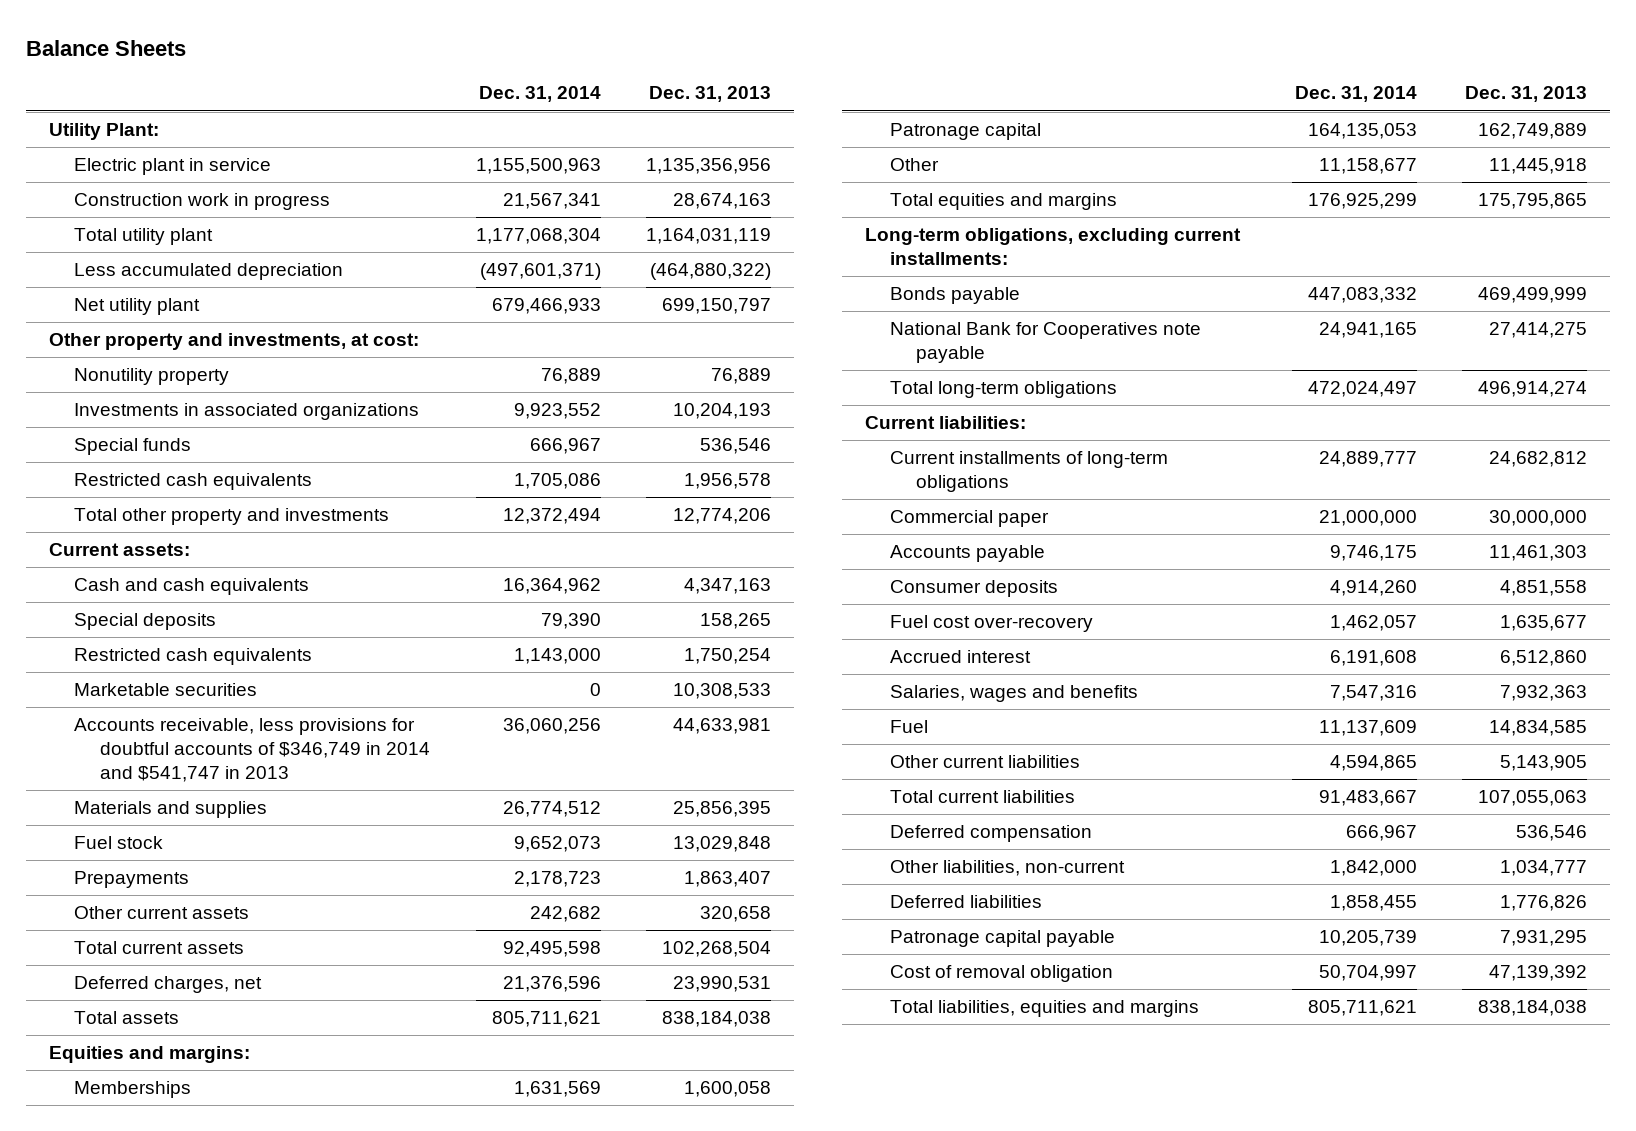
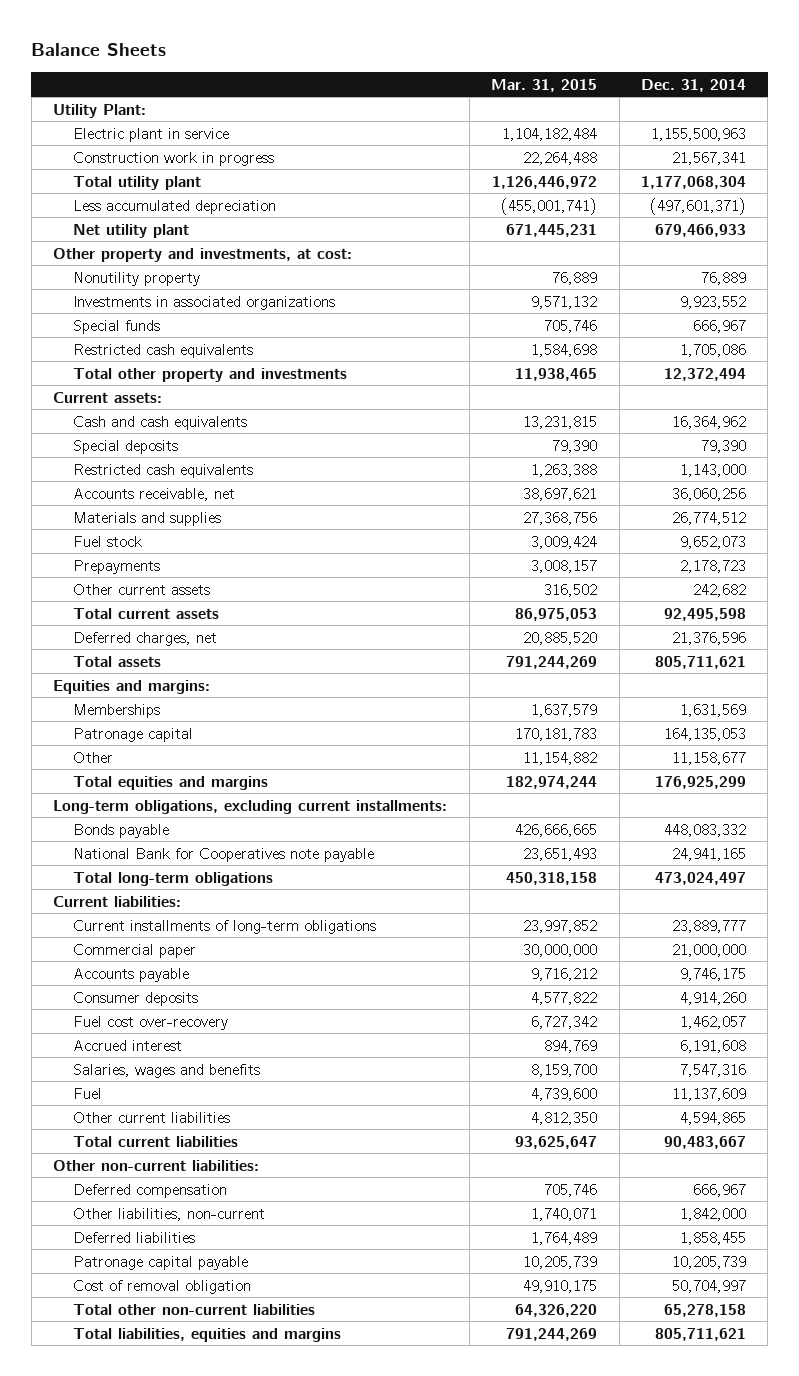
[649,86,772,103] Dec. 31, 2013 -> none
none -> [491,78,598,92] Mar. 31, 2015
[74,683,258,697] Marketable securities -> none
[74,718,431,783] Accounts receivable, less provisions for doubtful accounts of $346,749 in 2014 and $541,747 in 2013 -> [72,487,235,501] Accounts receivable, net
[1307,287,1417,304] 447,083,332 -> [663,823,746,837] 448,083,332
[1307,381,1417,398] 472,024,497 -> [654,871,746,885] 473,024,497
[1318,451,1417,468] 24,889,777 -> [671,919,746,933] 23,889,777
[1318,790,1417,807] 91,483,667 -> [663,1135,746,1149] 90,483,667
none -> [53,1159,260,1171] Other non-current liabilities:
none -> [72,1303,315,1315] Total other non-current liabilities

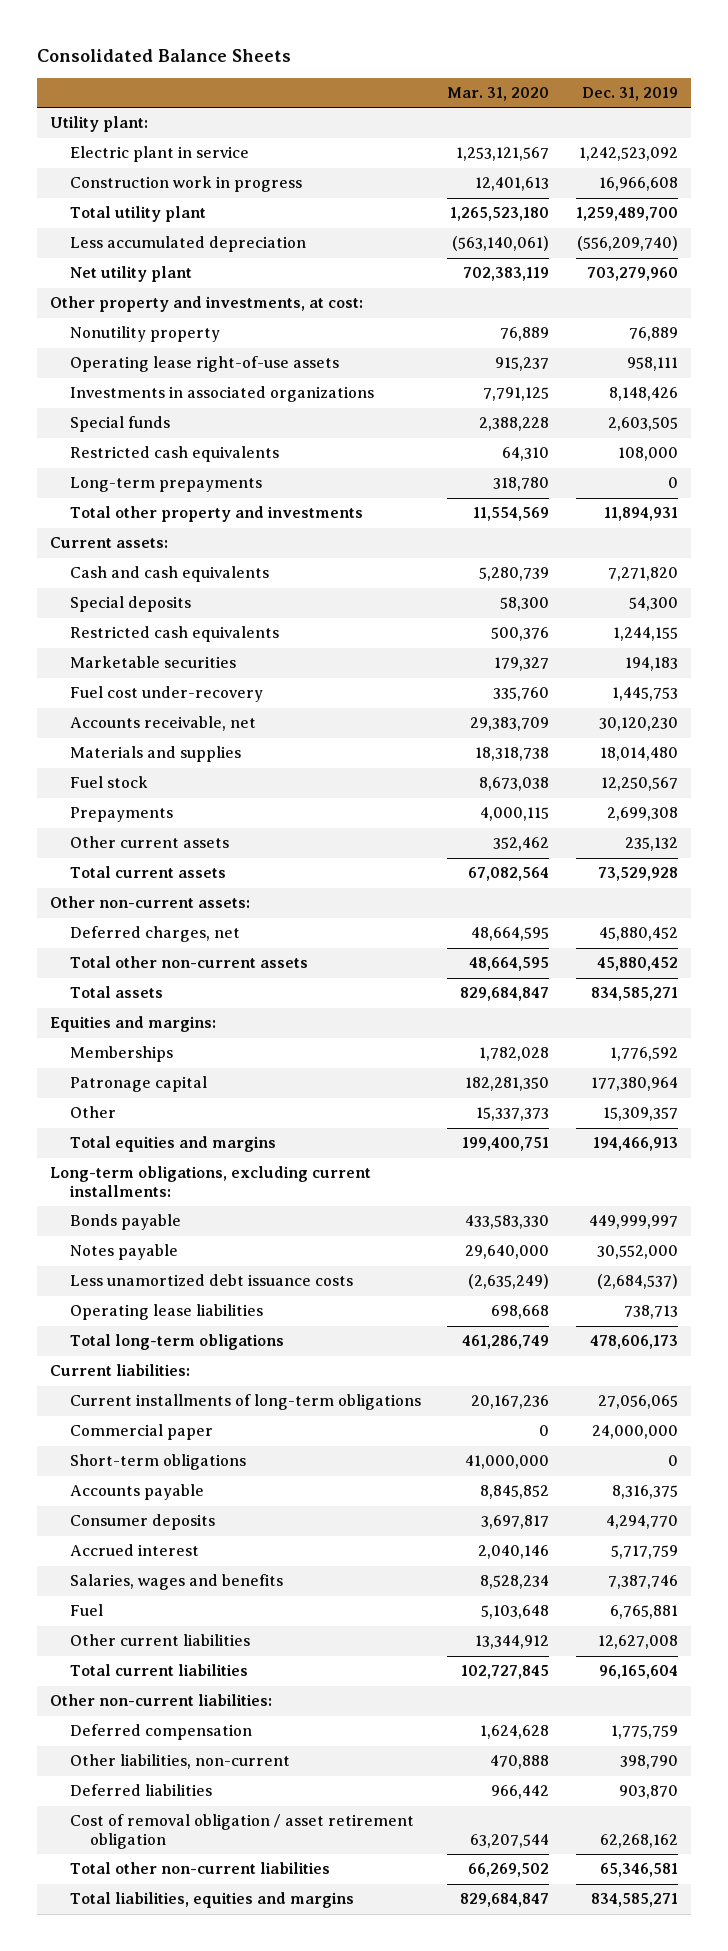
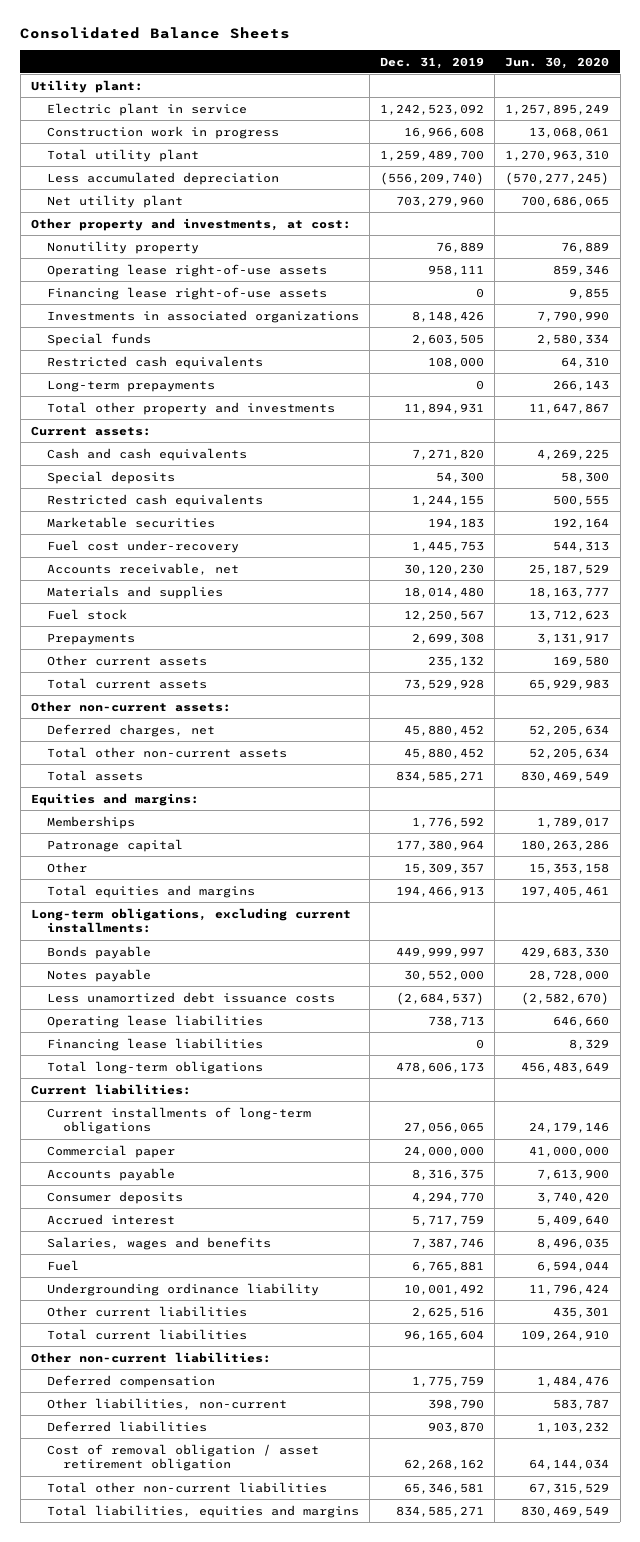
[447,87,550,102] Mar. 31, 2020 -> none
none -> [505,56,610,69] Jun. 30, 2020
none -> [46,286,327,300] Financing lease right-of-use assets
none -> [46,1037,263,1051] Financing lease liabilities
[70,1454,247,1471] Short-term obligations -> none
none -> [46,1282,319,1296] Undergrounding ordinance liability
[597,1635,678,1650] 12,627,008 -> [412,1306,485,1318] 2,625,516

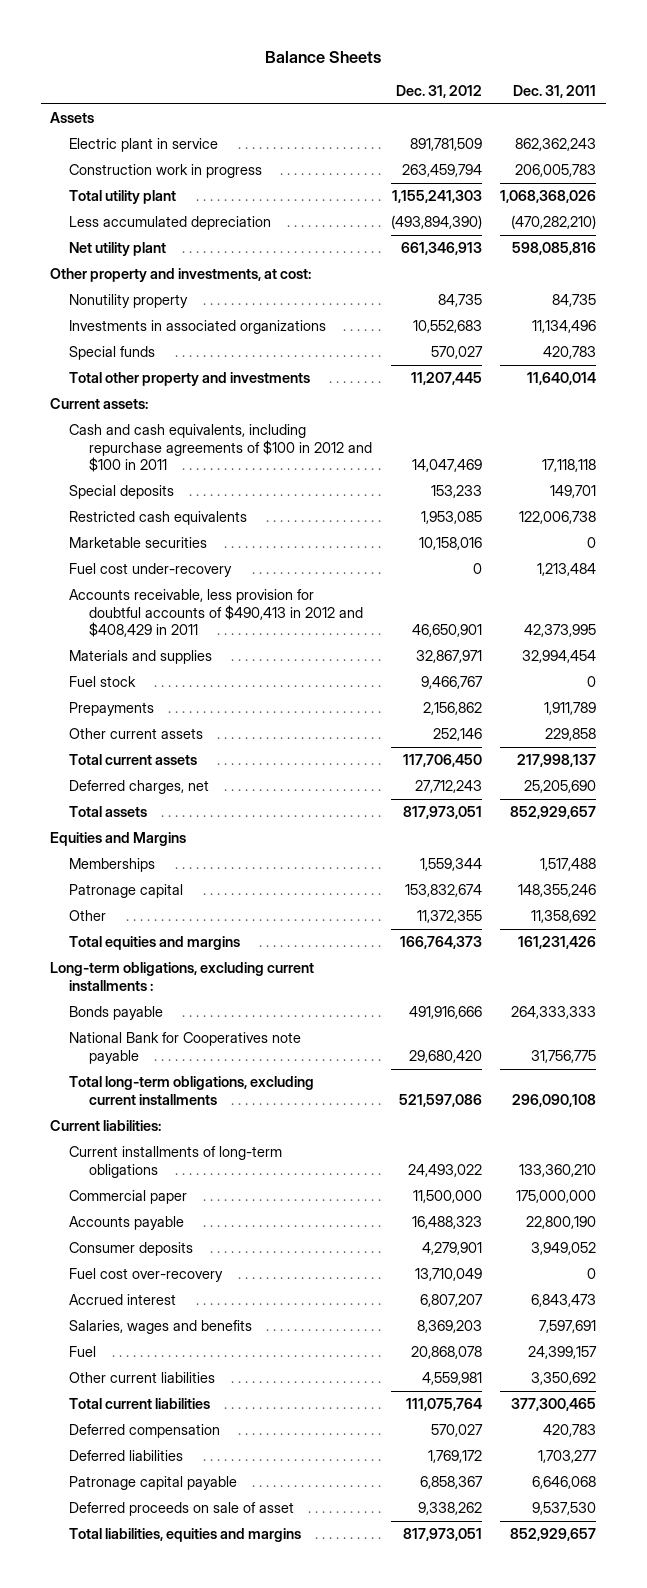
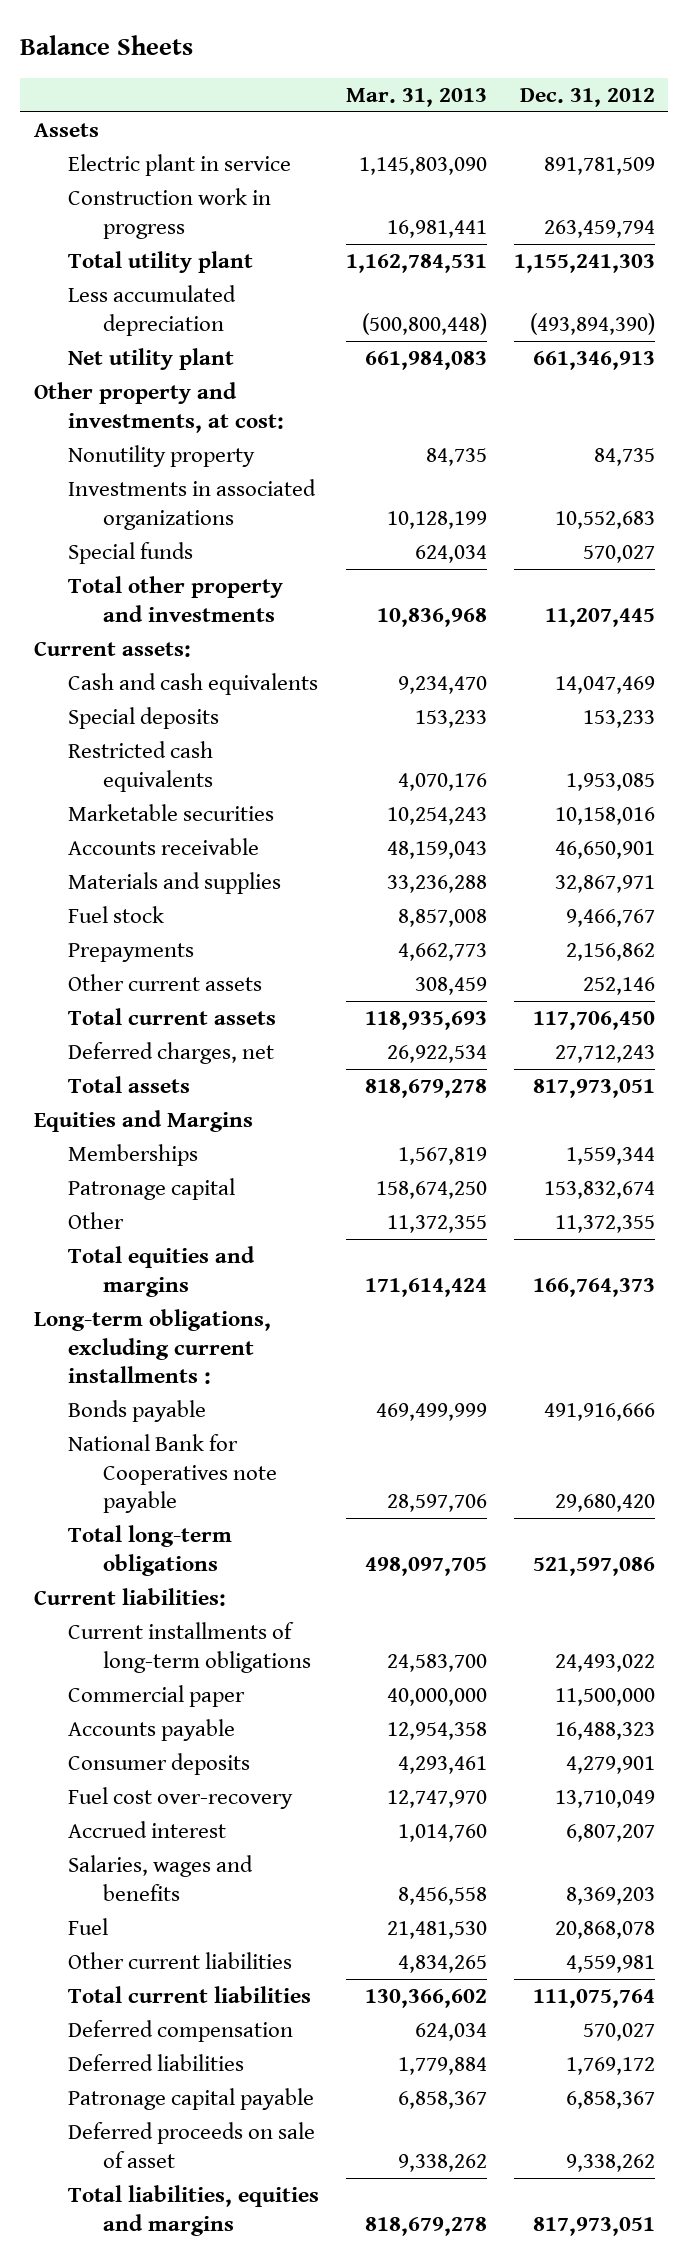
[513,84,597,98] Dec. 31, 2011 -> none
none -> [346,87,488,107] Mar. 31, 2013
[69,424,372,472] Cash and cash equivalents, including repurchase agreements of $100 in 2012 and $100 in 2011 -> [68,673,319,696] Cash and cash equivalents
[69,563,233,578] Fuel cost under-recovery -> none
[69,589,363,637] Accounts receivable, less provision for doubtful accounts of $490,413 in 2012 and $408,429 in 2011 -> [68,838,260,856] Accounts receivable
[69,1076,315,1105] Total long-term obligations, excluding current installments -> [68,1525,233,1576] Total long-term obligations

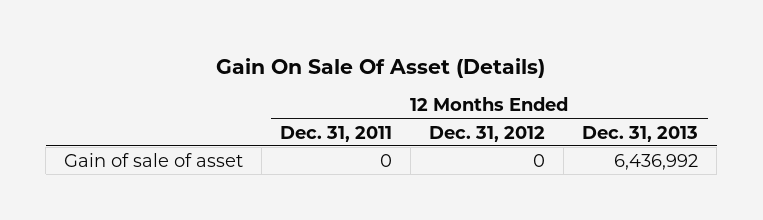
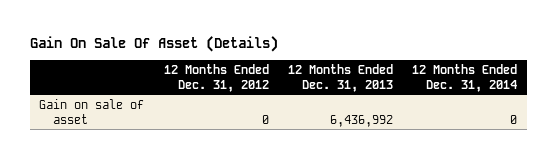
[280,125,393,142] Dec. 31, 2011 -> none
none -> [412,63,518,92] 12 Months Ended Dec. 31, 2014
[64,152,244,167] Gain of sale of asset -> [39,98,145,125] Gain on sale of asset

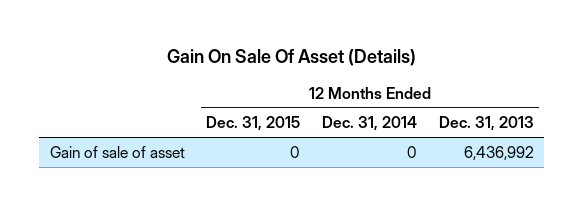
[163,63,269,92] 12 Months Ended Dec. 31, 2012 -> none
none -> [206,116,301,132] Dec. 31, 2015
[39,98,145,125] Gain on sale of asset -> [49,146,185,159] Gain of sale of asset

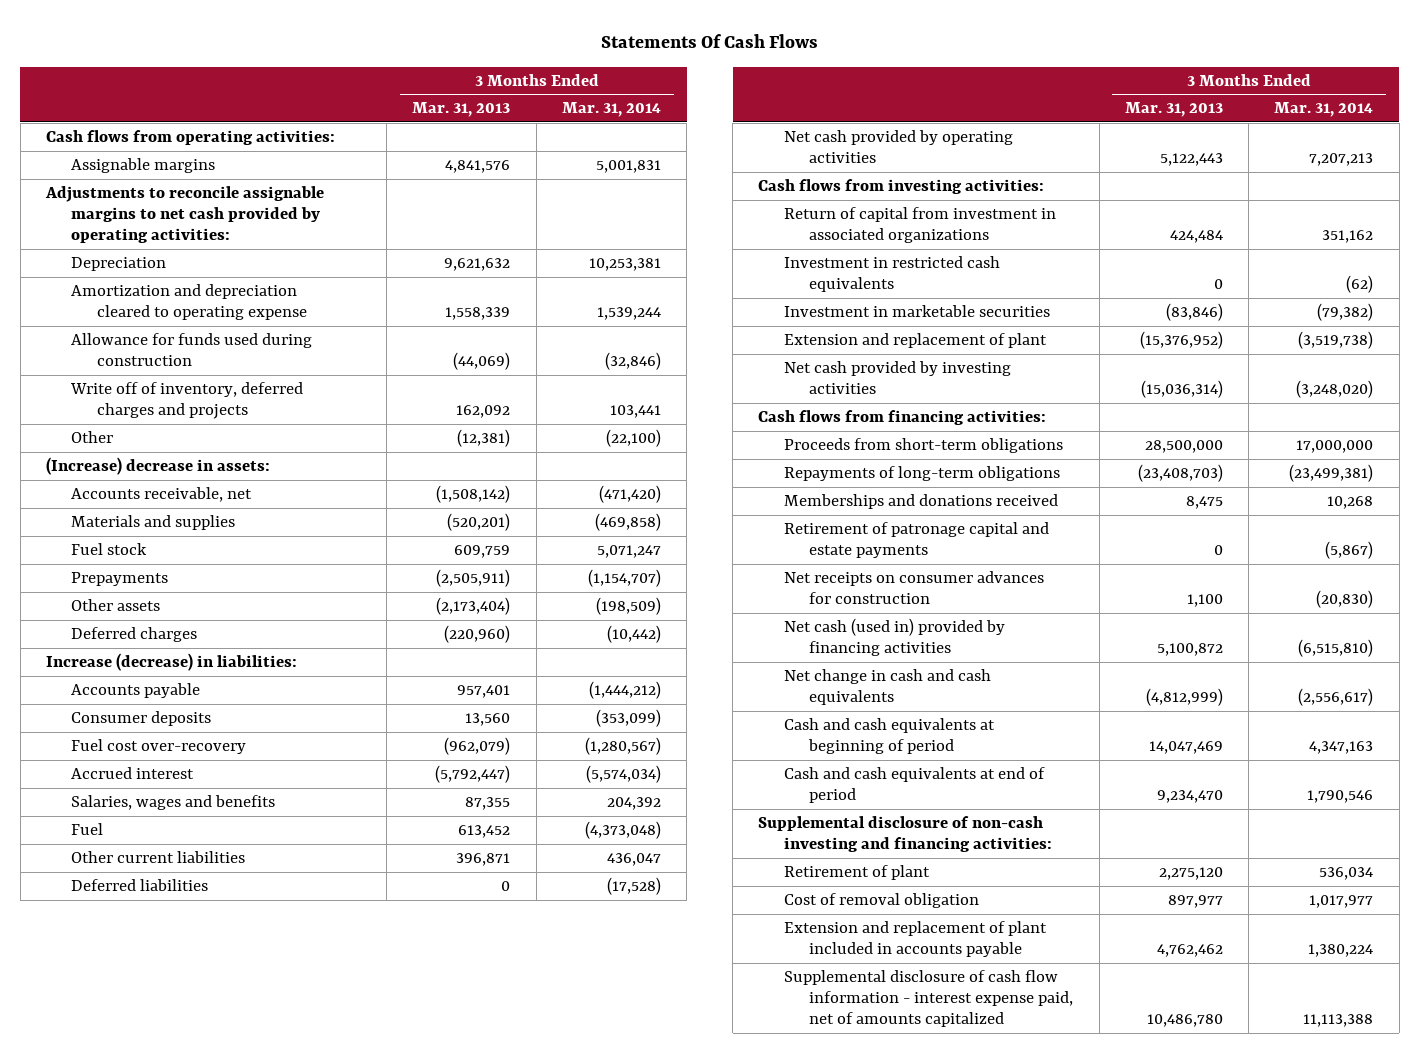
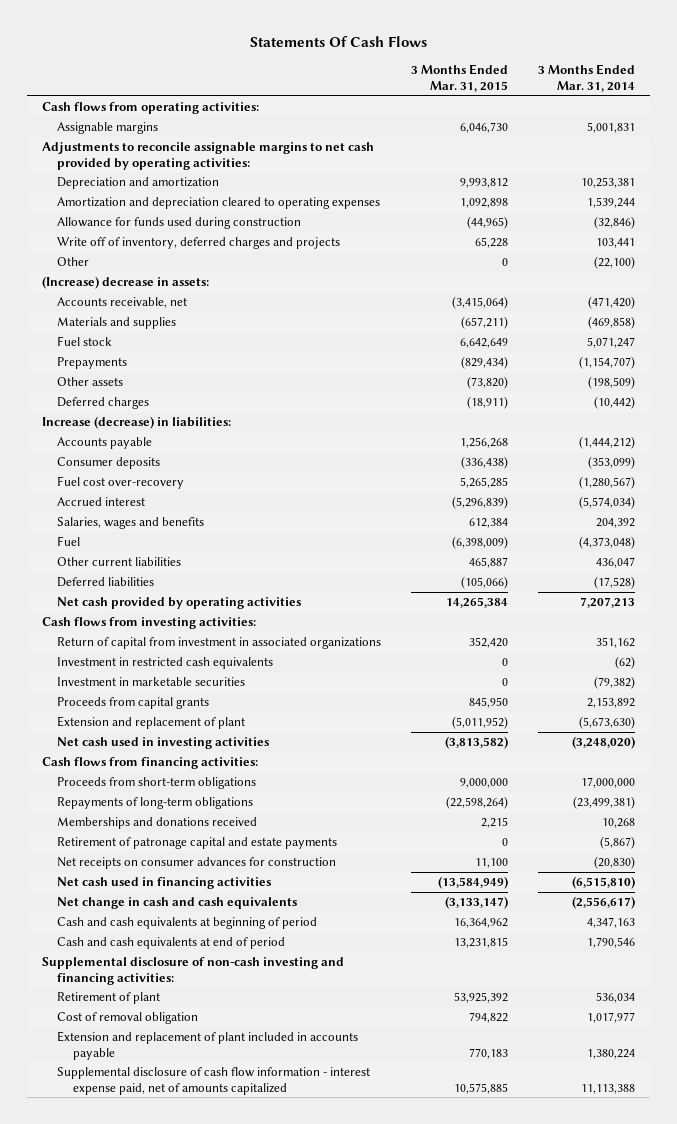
[412,102,511,118] Mar. 31, 2013 -> none
none -> [411,64,509,92] 3 Months Ended Mar. 31, 2015
[71,256,167,271] Depreciation -> [57,177,220,190] Depreciation and amortization
[71,283,307,321] Amortization and depreciation cleared to operating expense -> [57,197,381,210] Amortization and depreciation cleared to operating expenses
none -> [57,697,210,710] Proceeds from capital grants
[1298,330,1374,349] (3,519,738) -> [579,716,636,730] (5,673,630)
[783,360,1011,395] Net cash provided by investing activities -> [57,737,270,750] Net cash used in investing activities
[783,617,1005,657] Net cash (used in) provided by financing activities -> [57,877,272,890] Net cash used in financing activities

